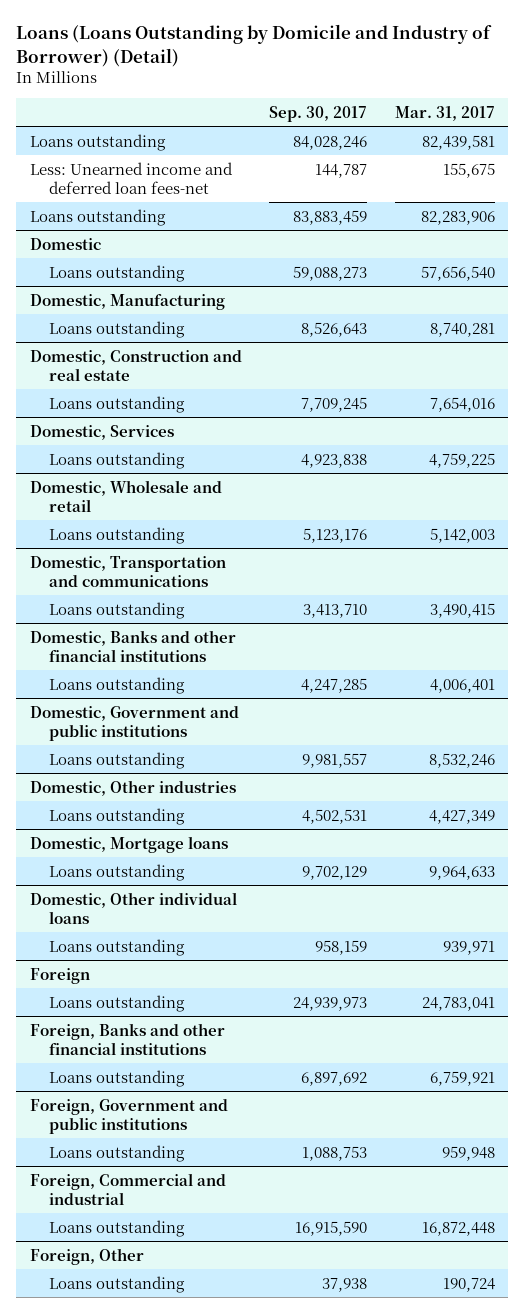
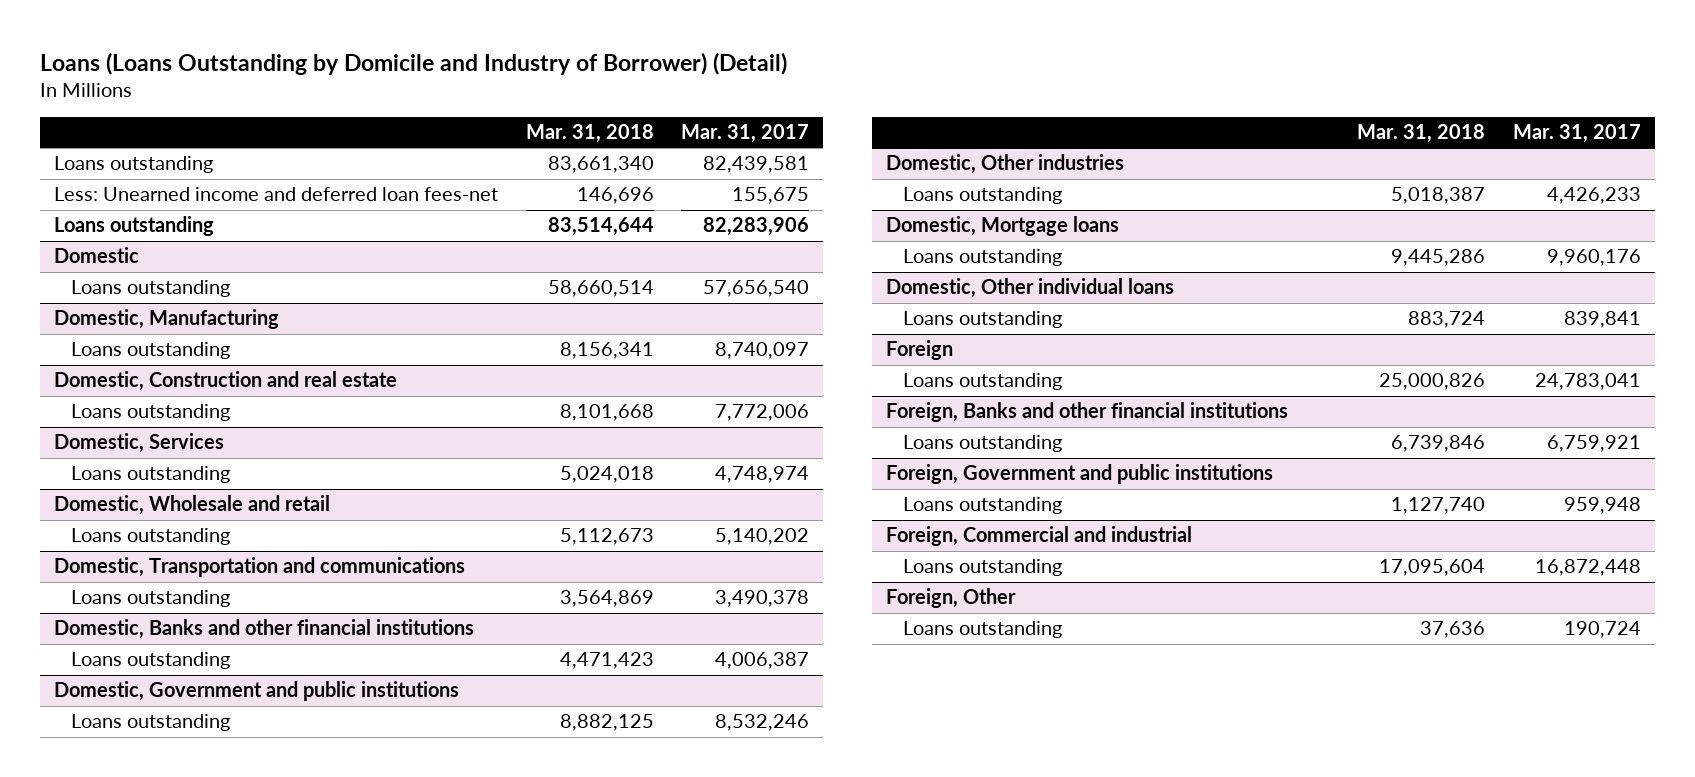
[269,105,368,122] Sep. 30, 2017 -> none
none -> [525,124,654,144] Mar. 31, 2018
[429,322,495,337] 8,740,281 -> [715,342,810,360] 8,740,097
[429,396,495,412] 7,654,016 -> [715,404,810,422] 7,772,006
[428,452,495,468] 4,759,225 -> [715,466,810,484] 4,748,974
[429,527,495,543] 5,142,003 -> [715,528,810,546] 5,140,202
[429,602,495,618] 3,490,415 -> [715,590,810,608] 3,490,378
[429,678,495,693] 4,006,401 -> [715,652,810,670] 4,006,387
[428,809,495,824] 4,427,349 -> [1547,187,1642,205] 4,426,233
[428,865,495,880] 9,964,633 -> [1547,249,1642,267] 9,960,176
[442,940,495,955] 939,971 -> [1564,311,1642,329] 839,841

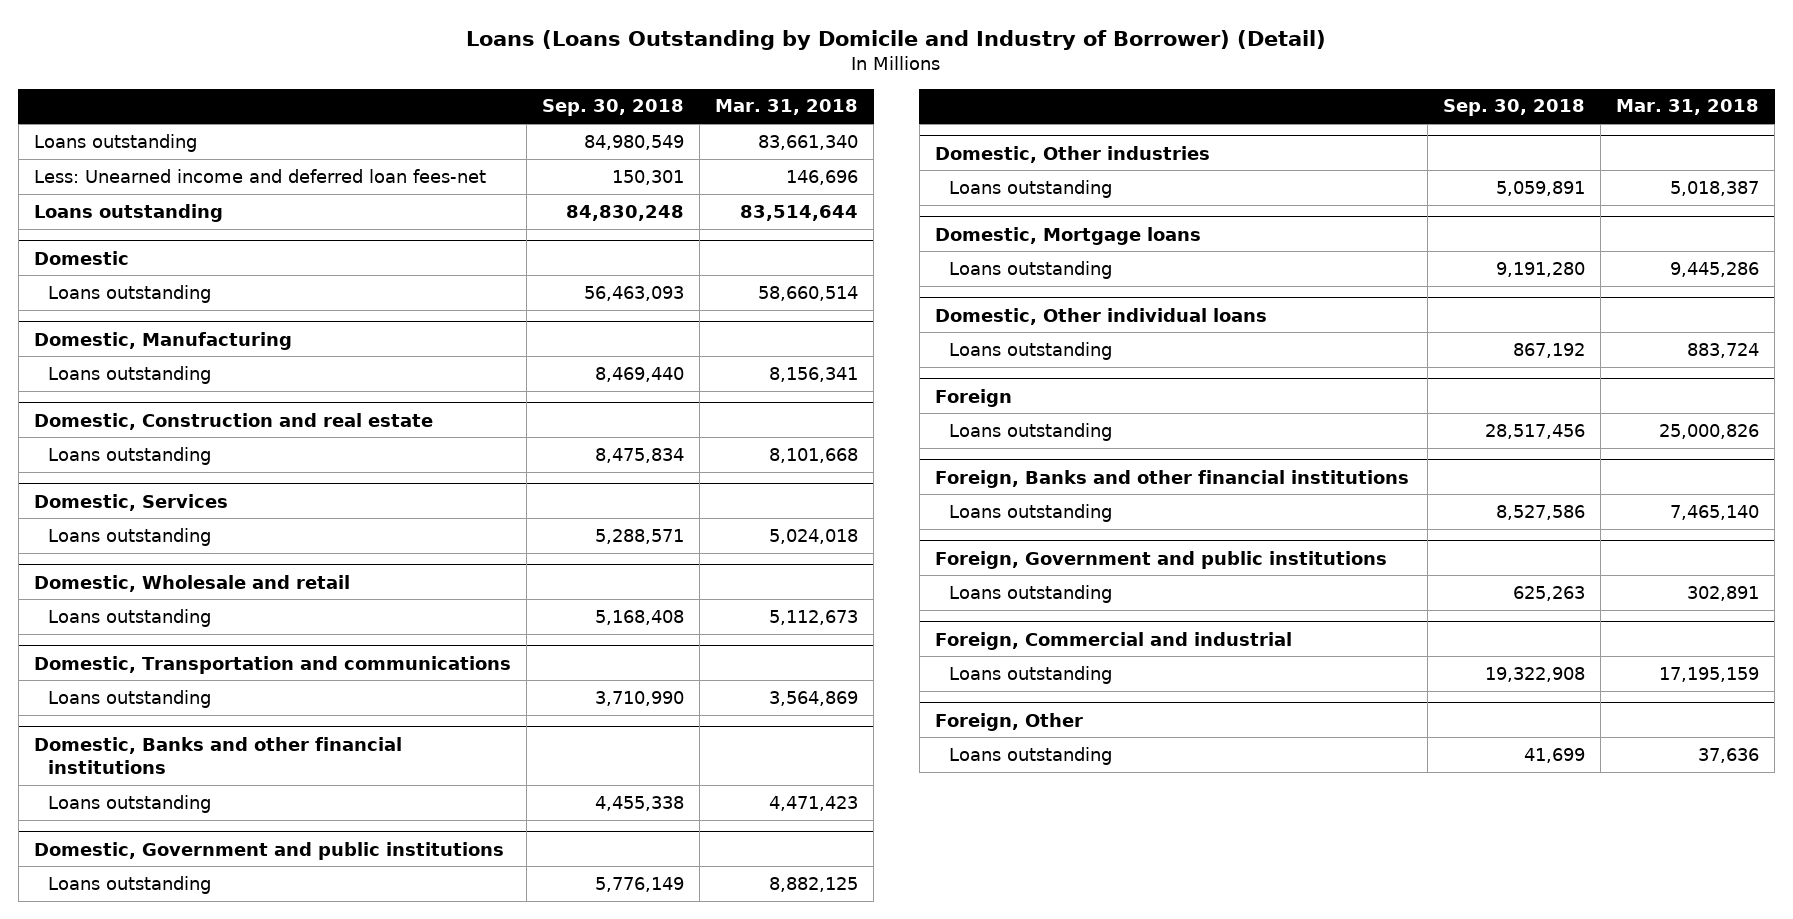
[681,124,810,144] Mar. 31, 2017 -> none
none -> [541,99,684,117] Sep. 30, 2018
[1391,435,1486,453] 6,739,846 -> [1670,504,1760,520] 7,465,140
[1391,497,1486,515] 1,127,740 -> [1687,585,1760,601] 302,891
[1379,559,1486,577] 17,095,604 -> [1659,666,1760,682] 17,195,159

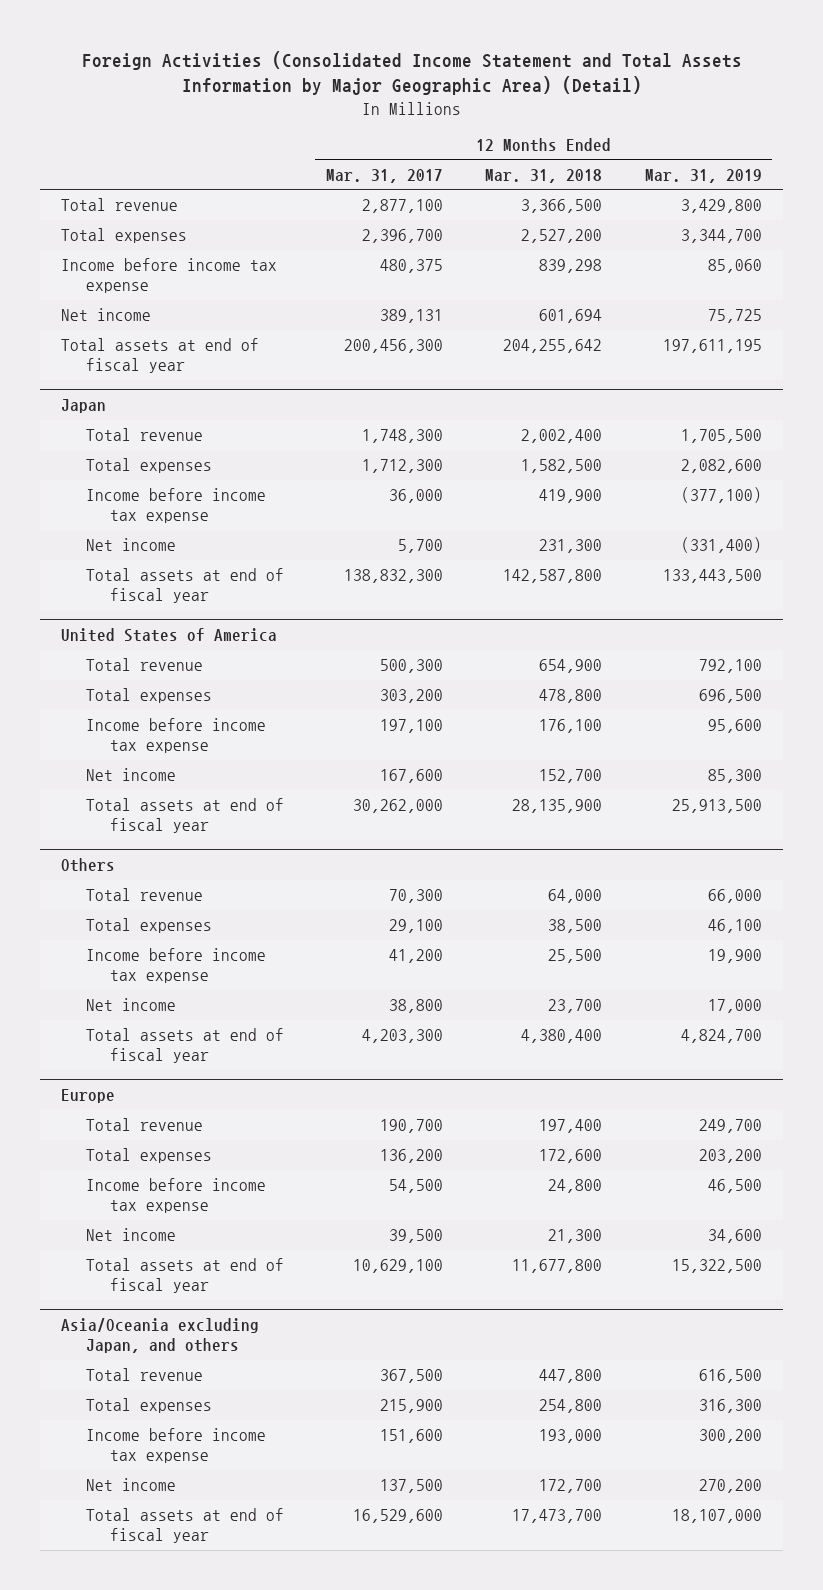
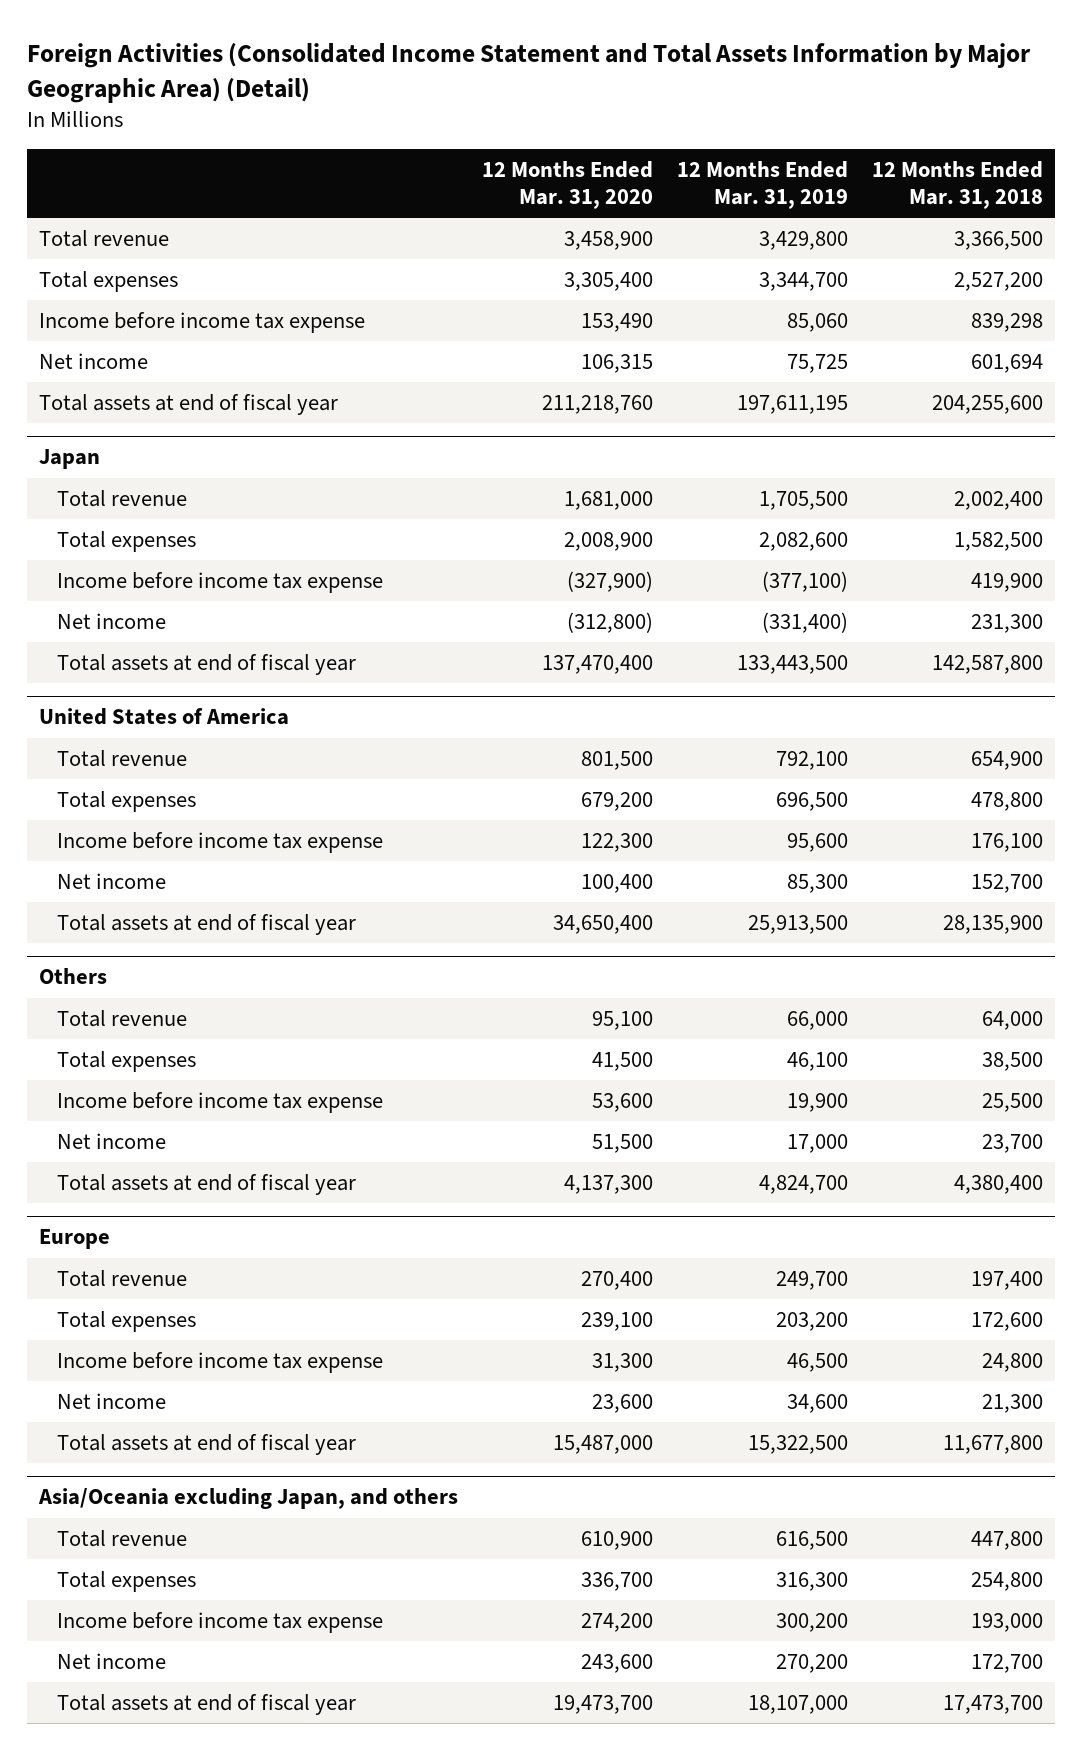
[325,168,443,183] Mar. 31, 2017 -> none
none -> [482,160,654,209] 12 Months Ended Mar. 31, 2020
[503,339,603,354] 204,255,642 -> [932,394,1044,414] 204,255,600

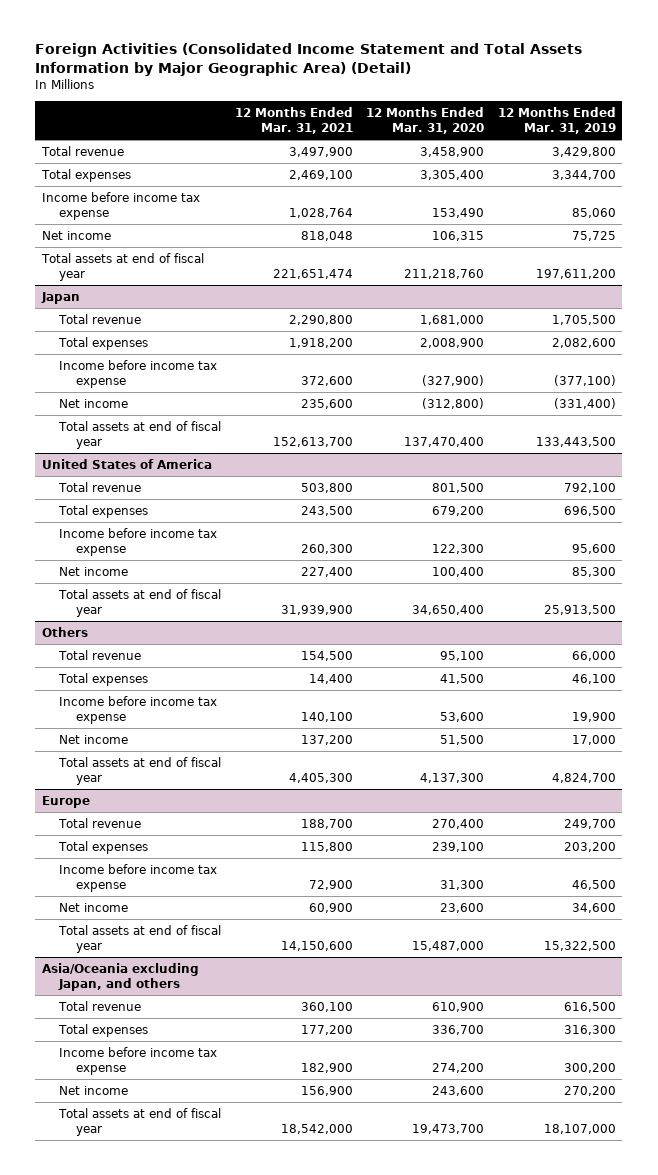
[872,160,1044,209] 12 Months Ended Mar. 31, 2018 -> none
none -> [234,107,353,134] 12 Months Ended Mar. 31, 2021
[737,394,849,414] 197,611,195 -> [535,268,616,279] 197,611,200

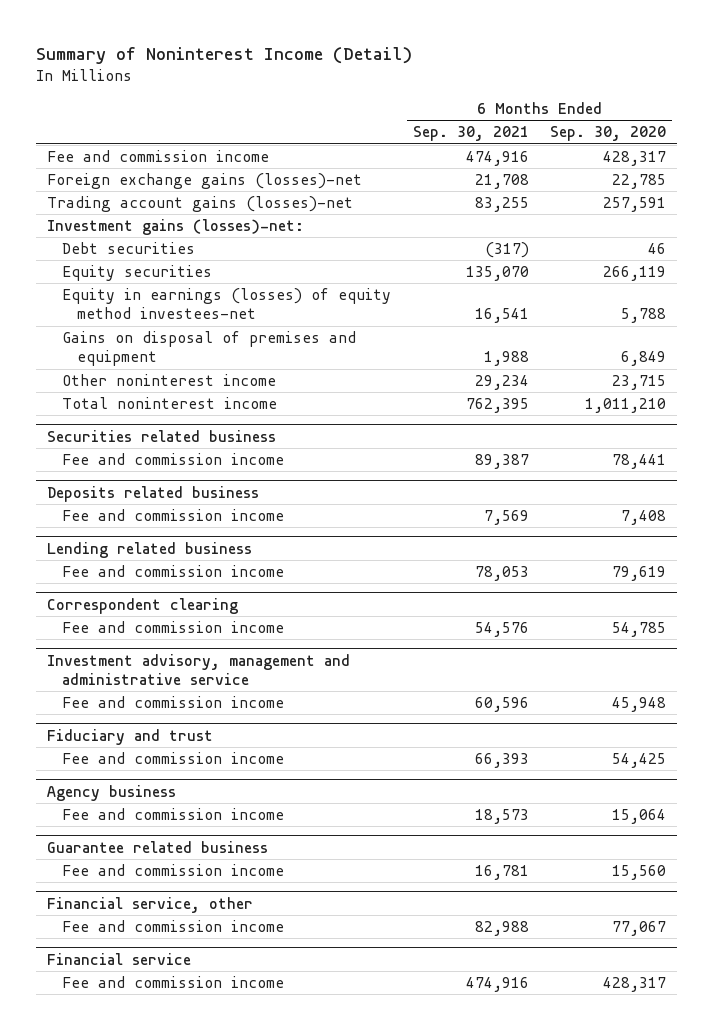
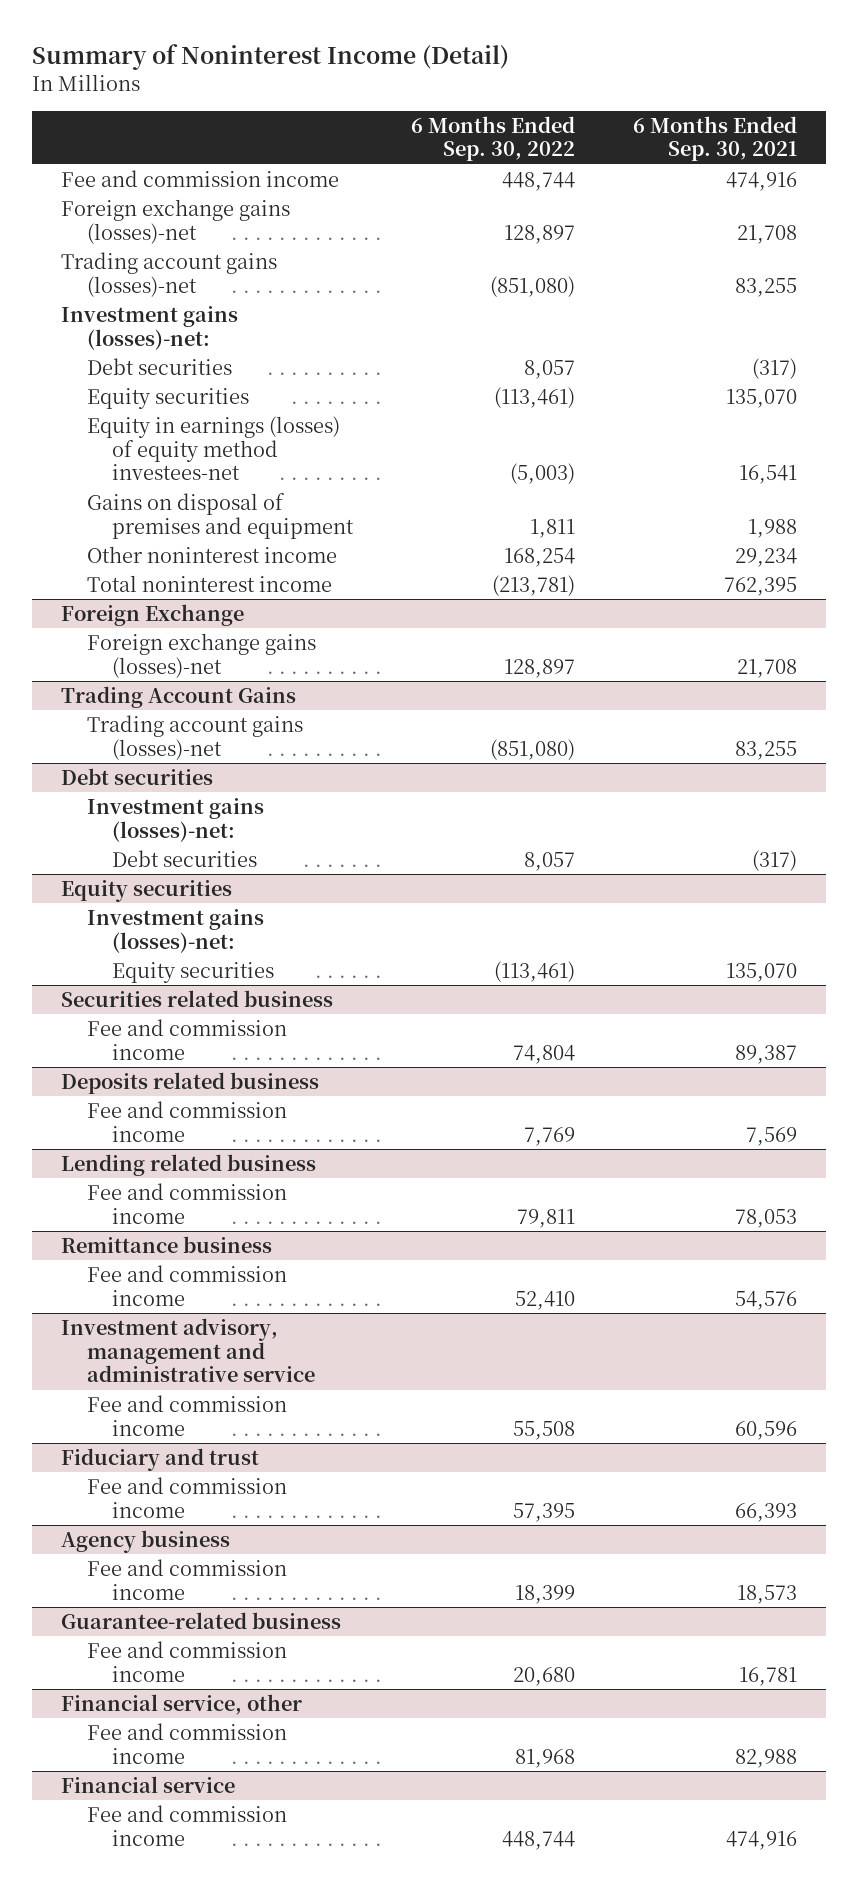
[550,126,667,142] Sep. 30, 2020 -> none
none -> [410,115,575,162] 6 Months Ended Sep. 30, 2022
none -> [61,603,245,626] Foreign Exchange
none -> [86,632,316,678] Foreign exchange gains (losses)-net
none -> [61,685,297,708] Trading Account Gains
none -> [86,714,303,760] Trading account gains (losses)-net
none -> [61,767,214,785] Debt securities
none -> [86,797,264,842] Investment gains (losses)-net:
none -> [111,849,257,867] Debt securities
none -> [61,879,233,902] Equity securities
none -> [86,908,264,953] Investment gains (losses)-net:
none -> [111,961,274,983] Equity securities
[47,597,239,614] Correspondent clearing -> none
none -> [61,1235,273,1253] Remittance business
[47,840,269,853] Guarantee related business -> [61,1611,342,1629] Guarantee-related business

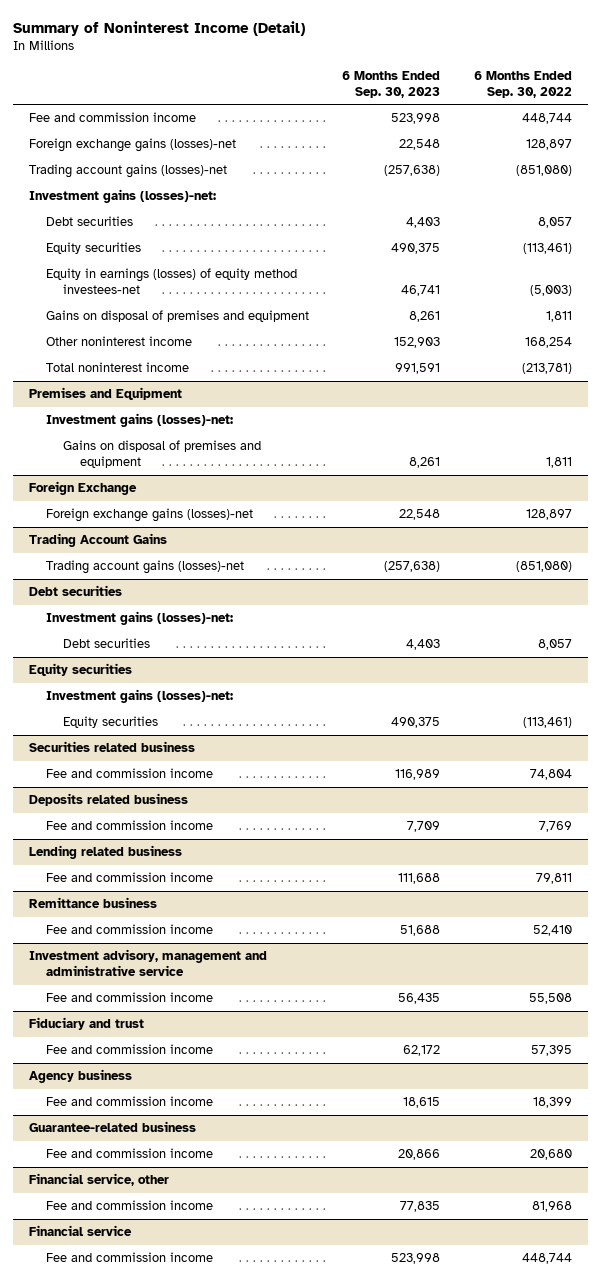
[632,115,797,162] 6 Months Ended Sep. 30, 2021 -> none
none -> [342,70,441,98] 6 Months Ended Sep. 30, 2023
none -> [29,387,183,401] Premises and Equipment
none -> [46,413,234,428] Investment gains (losses)-net:
none -> [63,440,262,469] Gains on disposal of premises and equipment

